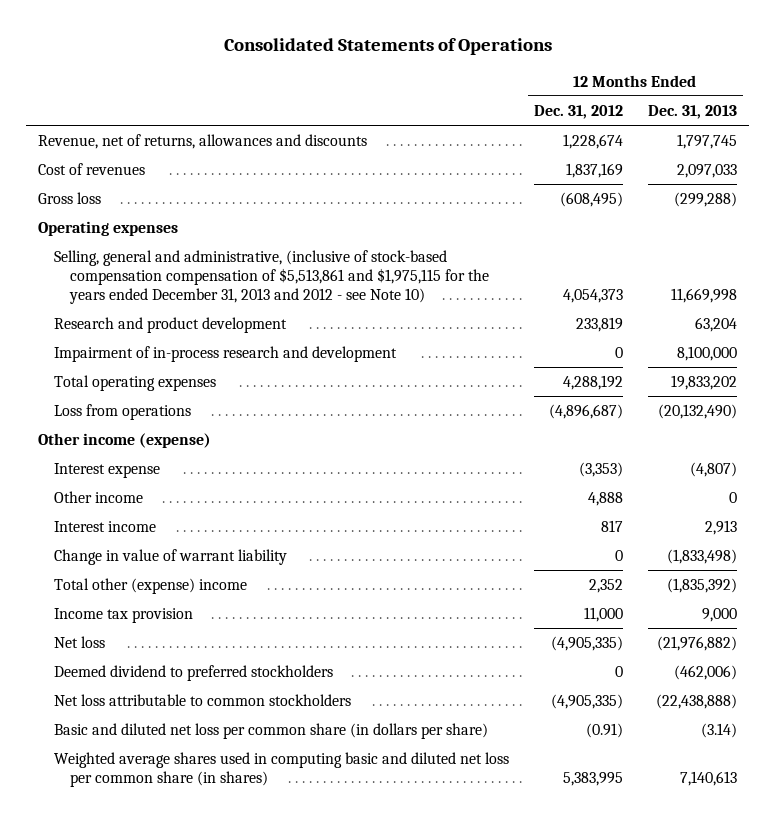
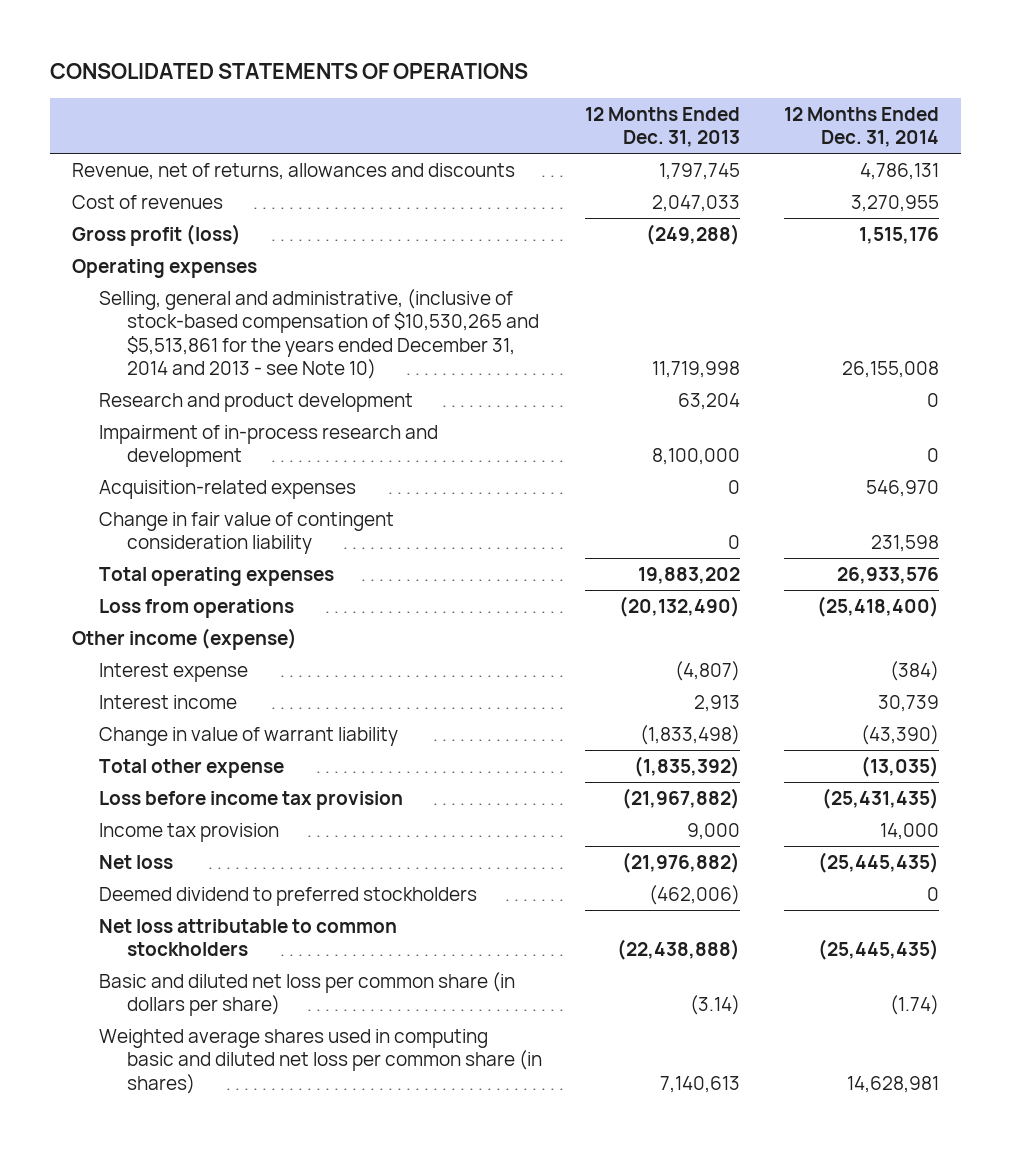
[223,37,552,55] Consolidated Statements of Operations -> [50,63,529,80] CONSOLIDATED STATEMENTS OF OPERATIONS
[533,104,623,119] Dec. 31, 2012 -> none
none -> [783,106,939,148] 12 Months Ended Dec. 31, 2014
[676,163,737,178] 2,097,033 -> [652,194,741,212] 2,047,033
[38,191,102,204] Gross loss -> [71,223,241,246] Gross profit (loss)
[673,191,737,207] (299,288) -> [646,223,741,245] (249,288)
[54,249,490,305] Selling, general and administrative, (inclusive of stock-based compensation compensation of $5,513,861 and $1,975,115 for the years ended December 31, 2013 and 2012 - see Note 10) -> [99,288,539,379] Selling, general and administrative, (inclusive of stock-based compensation of $10,530,265 and $5,513,861 for the years ended December 31, 2014 and 2013 - see Note 10)
[670,288,737,304] 11,669,998 -> [652,360,741,378] 11,719,998
none -> [99,479,357,499] Acquisition-related expenses
none -> [99,511,395,555] Change in fair value of contingent consideration liability
[670,374,737,390] 19,833,202 -> [638,566,741,584] 19,883,202
[54,490,144,503] Other income -> none
[54,577,248,594] Total other (expense) income -> [99,758,285,778] Total other expense
none -> [99,790,404,810] Loss before income tax provision

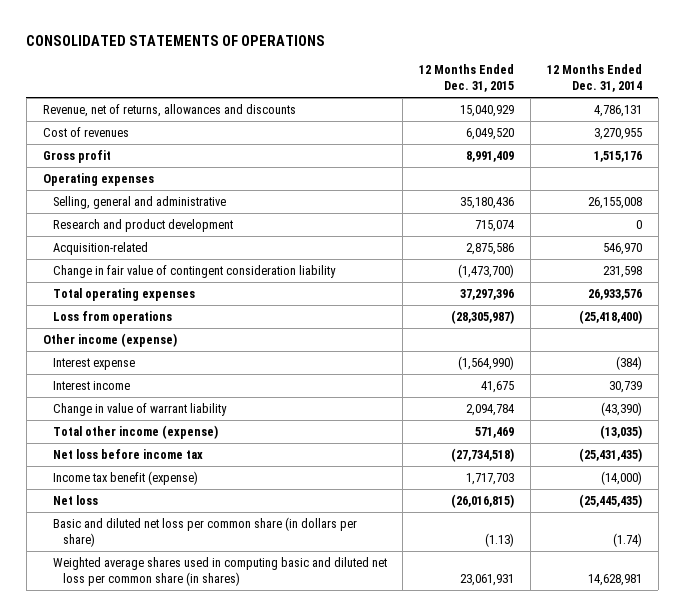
[585,106,741,148] 12 Months Ended Dec. 31, 2013 -> none
none -> [419,64,515,93] 12 Months Ended Dec. 31, 2015
[71,223,241,246] Gross profit (loss) -> [42,149,111,163] Gross profit
[99,288,539,379] Selling, general and administrative, (inclusive of stock-based compensation of $10,530,265 and $5,513,861 for the years ended December 31, 2014 and 2013 - see Note 10) -> [52,195,226,209] Selling, general and administrative
[99,424,439,468] Impairment of in-process research and development -> none
[99,479,357,499] Acquisition-related expenses -> [52,241,148,255] Acquisition-related
[99,758,285,778] Total other expense -> [52,424,218,439] Total other income (expense)
[99,790,404,810] Loss before income tax provision -> [52,448,203,459] Net loss before income tax
[99,822,280,842] Income tax provision -> [52,470,198,485] Income tax benefit (expense)
[879,822,939,840] 14,000 -> [600,470,642,485] (14,000)
[99,886,478,906] Deemed dividend to preferred stockholders -> none
[99,918,398,957] Net loss attributable to common stockholders -> none

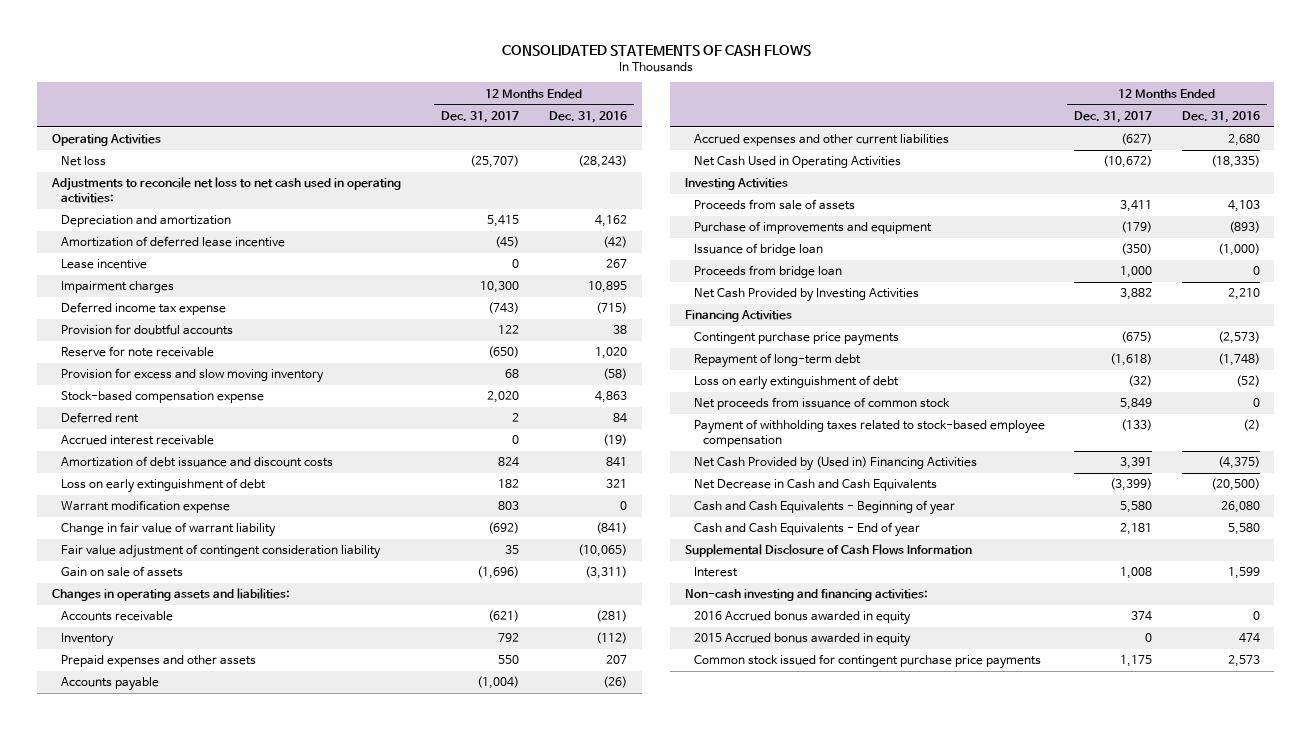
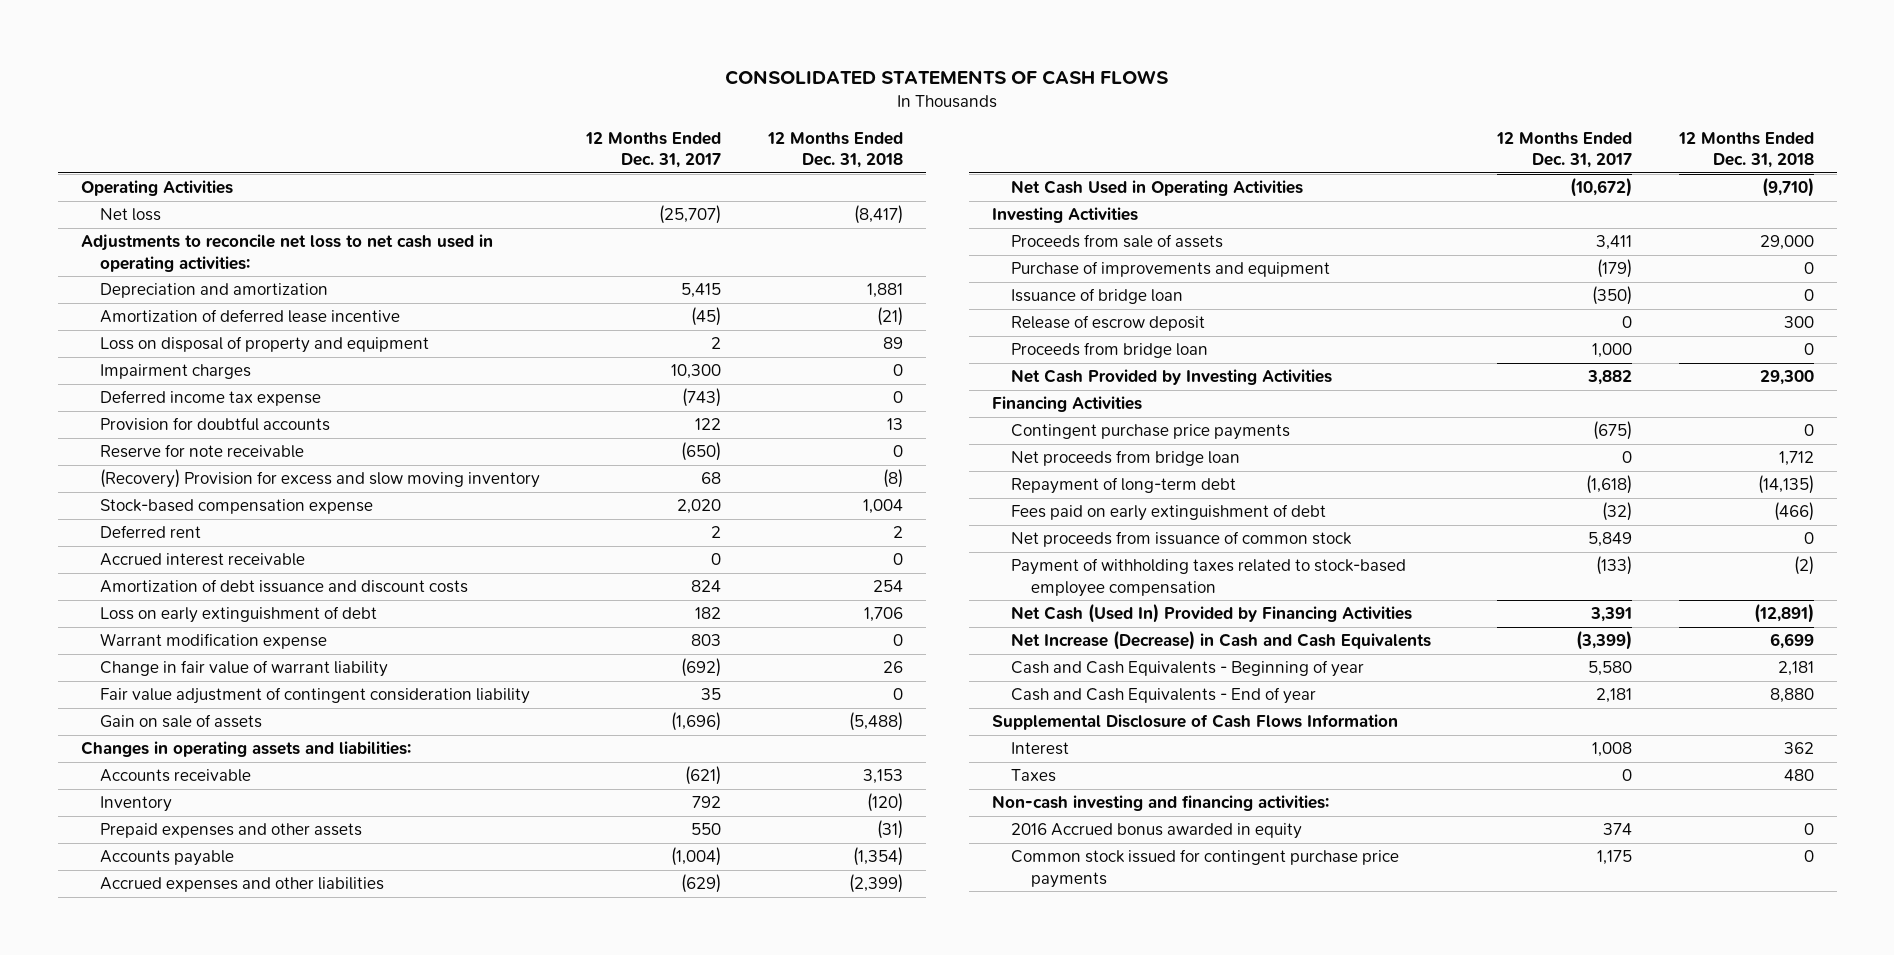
[548,110,627,123] Dec. 31, 2016 -> none
none -> [766,131,903,168] 12 Months Ended Dec. 31, 2018
[60,259,147,270] Lease incentive -> none
none -> [100,336,430,354] Loss on disposal of property and equipment
[60,368,324,384] Provision for excess and slow moving inventory -> [100,469,541,489] (Recovery) Provision for excess and slow moving inventory
[693,134,949,147] Accrued expenses and other current liabilities -> [100,877,385,893] Accrued expenses and other liabilities
[1121,133,1153,146] (627) -> [681,874,722,894] (629)
none -> [1011,315,1206,332] Release of escrow deposit
none -> [1011,450,1241,467] Net proceeds from bridge loan
[693,375,899,391] Loss on early extinguishment of debt -> [1011,504,1327,522] Fees paid on early extinguishment of debt
[693,456,977,472] Net Cash Provided by (Used in) Financing Activities -> [1011,603,1413,624] Net Cash (Used In) Provided by Financing Activities
[693,479,937,492] Net Decrease in Cash and Cash Equivalents -> [1011,630,1432,651] Net Increase (Decrease) in Cash and Cash Equivalents
none -> [1011,769,1057,783] Taxes
[693,633,911,648] 2015 Accrued bonus awarded in equity -> none

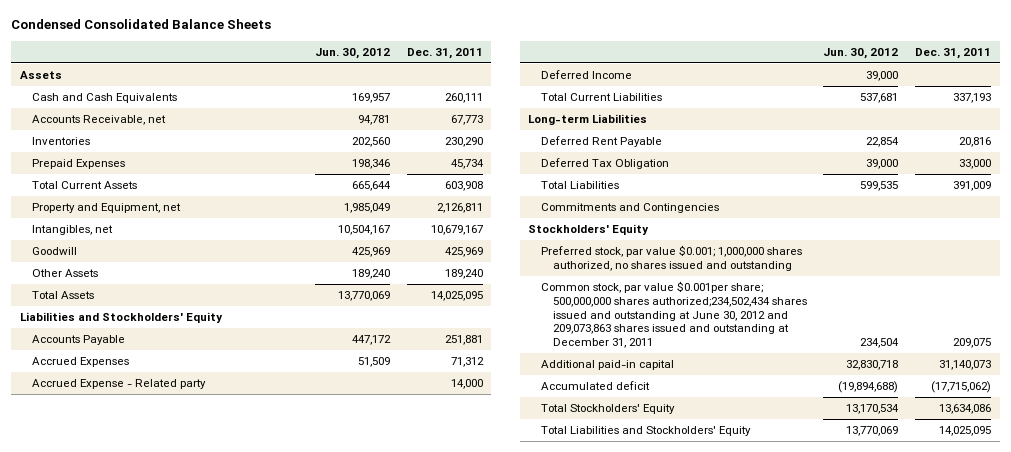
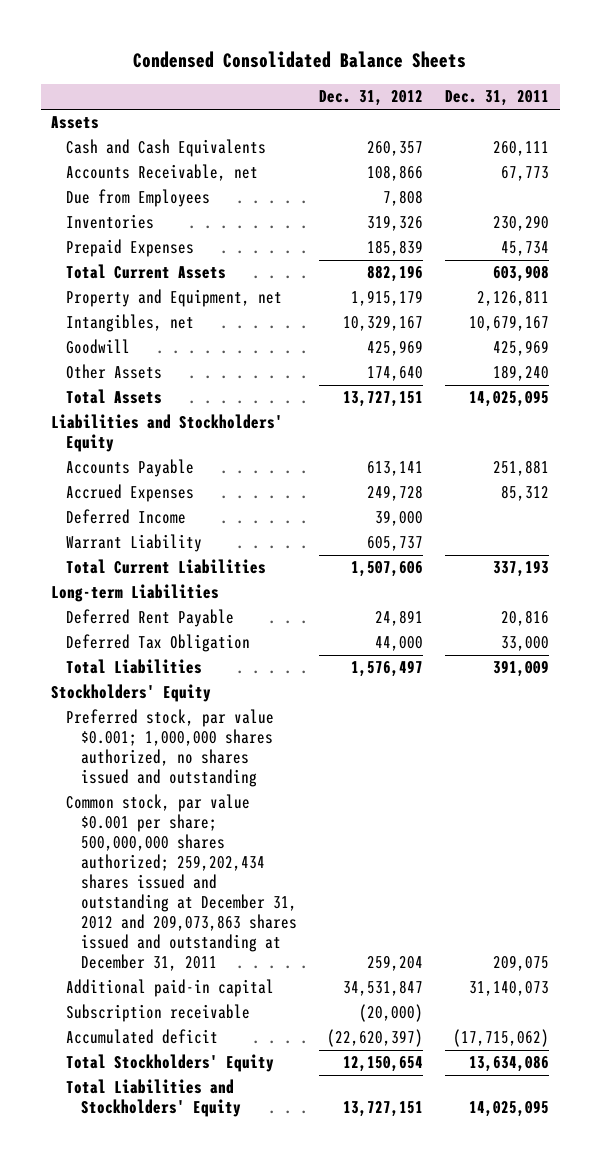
[314,47,390,59] Jun. 30, 2012 -> none
none -> [319,90,424,107] Dec. 31, 2012
none -> [66,189,211,208] Due from Employees
[31,379,206,390] Accrued Expense - Related party -> none
[450,357,484,368] 71,312 -> [501,485,550,502] 85,312
none -> [66,534,203,553] Warrant Liability
[540,203,719,214] Commitments and Contingencies -> none
[540,281,807,348] Common stock, par value $0.001per share; 500,000,000 shares authorized;234,502,434 shares issued and outstanding at June 30, 2012 and 209,073,863 shares issued and outstanding at December 31, 2011 -> [66,794,298,972] Common stock, par value $0.001 per share; 500,000,000 shares authorized; 259,202,434 shares issued and outstanding at December 31, 2012 and 209,073,863 shares issued and outstanding at December 31, 2011
none -> [66,1004,251,1023] Subscription receivable

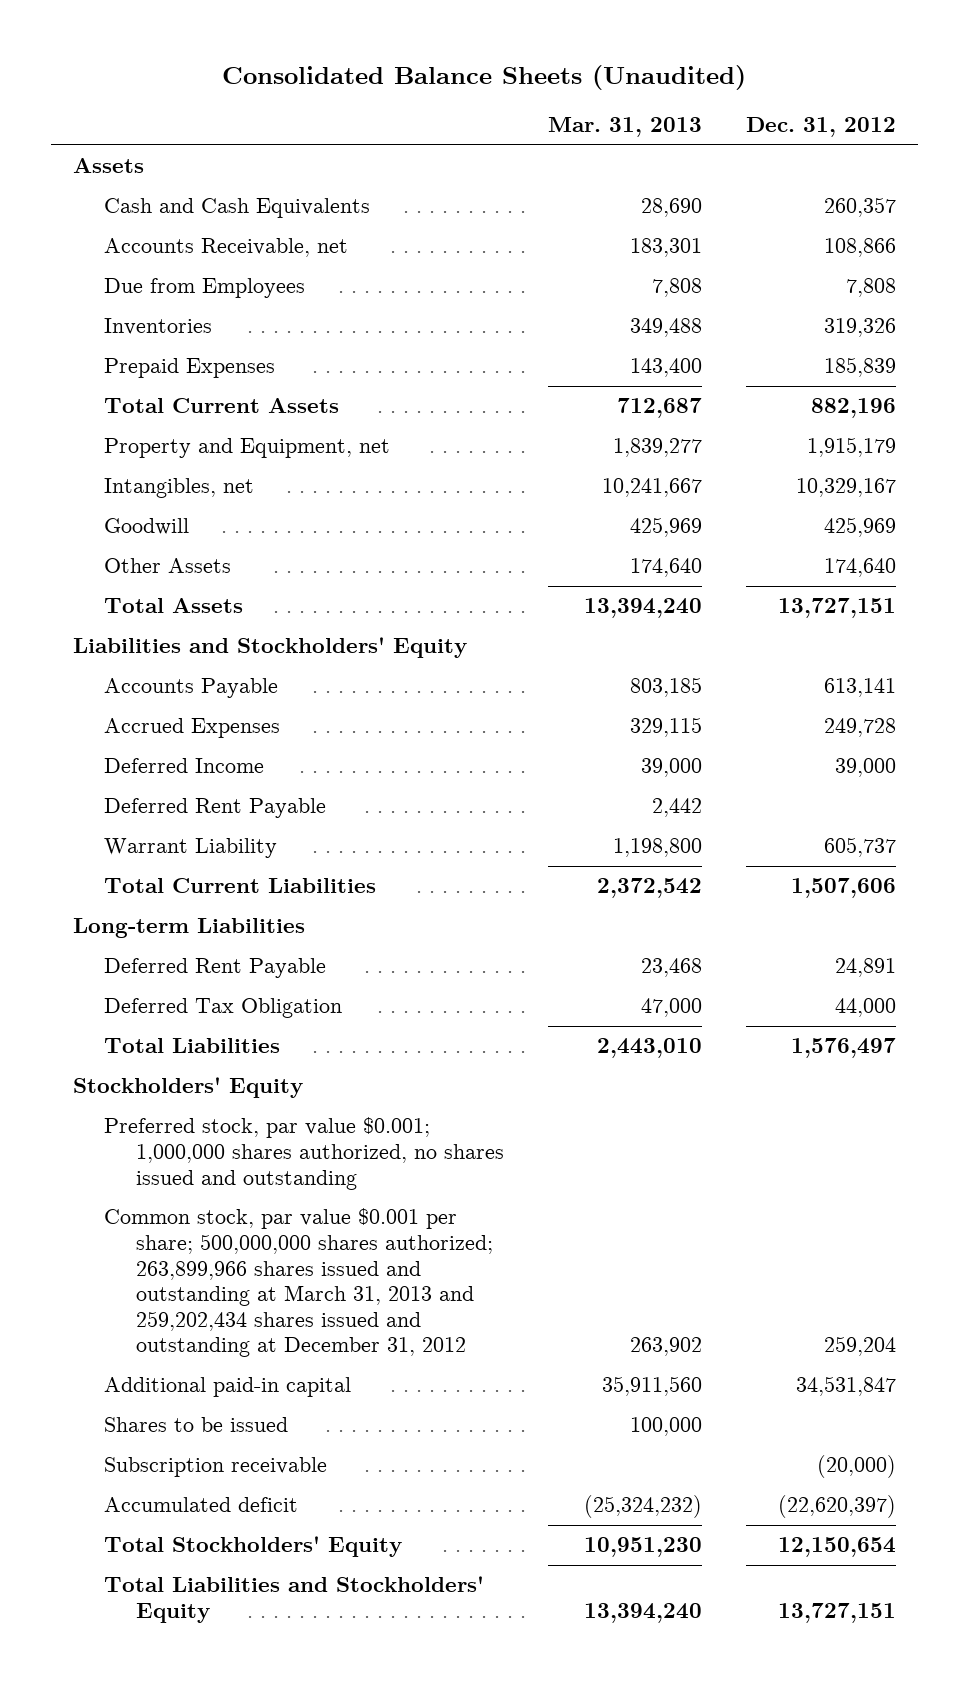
[133,50,467,68] Condensed Consolidated Balance Sheets -> [222,64,747,90] Consolidated Balance Sheets (Unaudited)
[445,90,550,107] Dec. 31, 2011 -> none
none -> [548,117,703,138] Mar. 31, 2013
none -> [104,798,327,819] Deferred Rent Payable
[66,794,298,972] Common stock, par value $0.001 per share; 500,000,000 shares authorized; 259,202,434 shares issued and outstanding at December 31, 2012 and 209,073,863 shares issued and outstanding at December 31, 2011 -> [104,1208,494,1358] Common stock, par value $0.001 per share; 500,000,000 shares authorized; 263,899,966 shares issued and outstanding at March 31, 2013 and 259,202,434 shares issued and outstanding at December 31, 2012
none -> [104,1417,289,1433] Shares to be issued

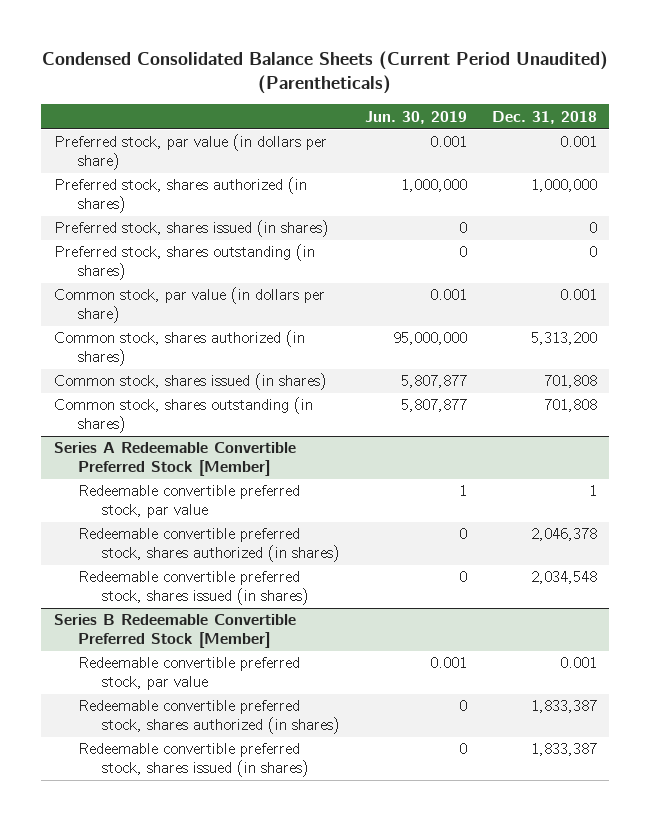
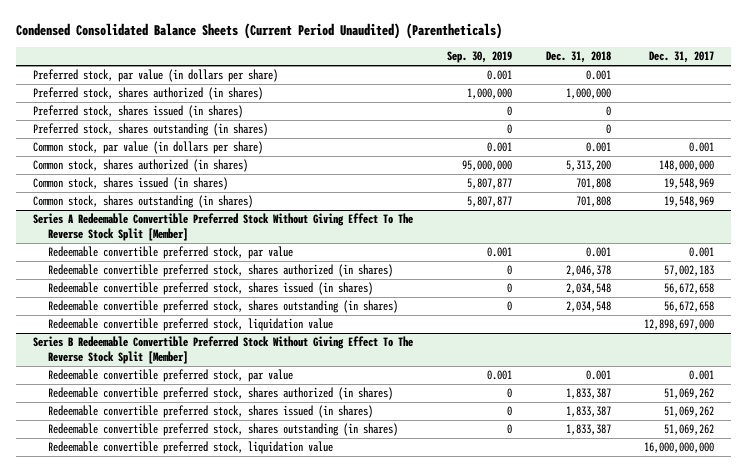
[364,110,467,124] Jun. 30, 2019 -> none
none -> [446,51,512,64] Sep. 30, 2019
none -> [649,51,715,64] Dec. 31, 2017
[53,442,296,477] Series A Redeemable Convertible Preferred Stock [Member] -> [32,213,413,242] Series A Redeemable Convertible Preferred Stock Without Giving Effect To The Reverse Stock Split [Member]
[588,485,597,497] 1 -> [585,247,611,258] 0.001
none -> [48,300,399,314] Redeemable convertible preferred stock, shares outstanding (in shares)
none -> [48,318,334,332] Redeemable convertible preferred stock, liquidation value
[53,614,296,649] Series B Redeemable Convertible Preferred Stock [Member] -> [32,336,413,365] Series B Redeemable Convertible Preferred Stock Without Giving Effect To The Reverse Stock Split [Member]
none -> [48,423,399,437] Redeemable convertible preferred stock, shares outstanding (in shares)
none -> [48,441,334,455] Redeemable convertible preferred stock, liquidation value

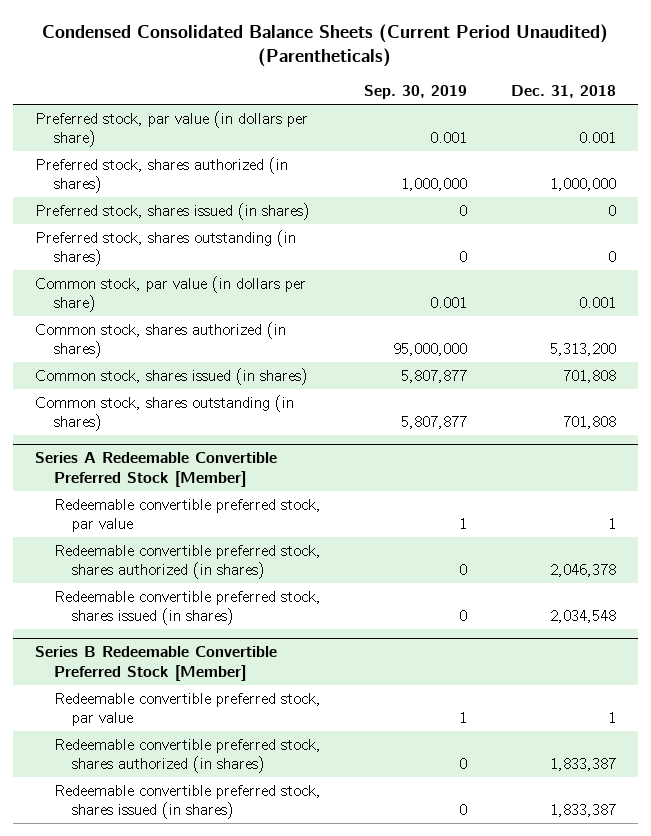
[649,51,715,64] Dec. 31, 2017 -> none
[32,213,413,242] Series A Redeemable Convertible Preferred Stock Without Giving Effect To The Reverse Stock Split [Member] -> [35,452,278,487] Series A Redeemable Convertible Preferred Stock [Member]
[486,247,512,258] 0.001 -> [459,518,468,530] 1
[585,247,611,258] 0.001 -> [607,518,616,530] 1
[48,300,399,314] Redeemable convertible preferred stock, shares outstanding (in shares) -> none
[48,318,334,332] Redeemable convertible preferred stock, liquidation value -> none
[32,336,413,365] Series B Redeemable Convertible Preferred Stock Without Giving Effect To The Reverse Stock Split [Member] -> [35,646,278,681] Series B Redeemable Convertible Preferred Stock [Member]
[486,370,512,381] 0.001 -> [459,712,468,724] 1
[585,370,611,381] 0.001 -> [607,712,616,724] 1
[48,423,399,437] Redeemable convertible preferred stock, shares outstanding (in shares) -> none
[48,441,334,455] Redeemable convertible preferred stock, liquidation value -> none

